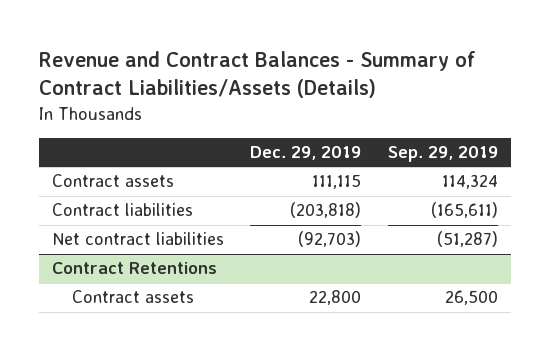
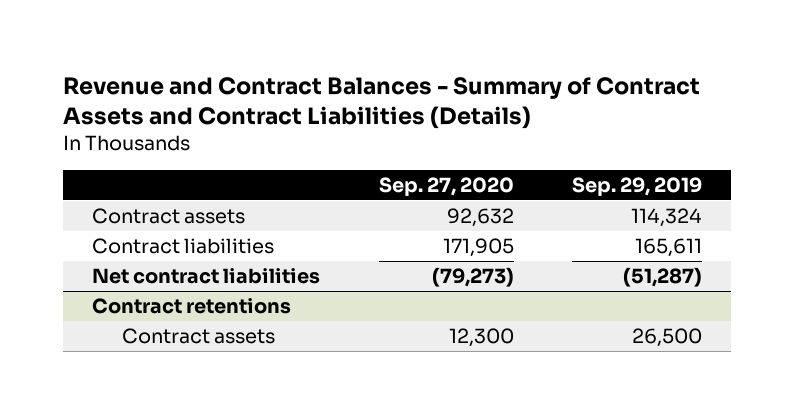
[39,51,477,99] Revenue and Contract Balances - Summary of Contract Liabilities/Assets (Details) -> [63,76,701,129] Revenue and Contract Balances - Summary of Contract Assets and Contract Liabilities (Details)
[250,146,362,161] Dec. 29, 2019 -> none
none -> [378,176,514,196] Sep. 27, 2020
[430,202,498,219] (165,611) -> [635,238,703,258] 165,611
[52,262,218,275] Contract Retentions -> [92,298,292,315] Contract retentions

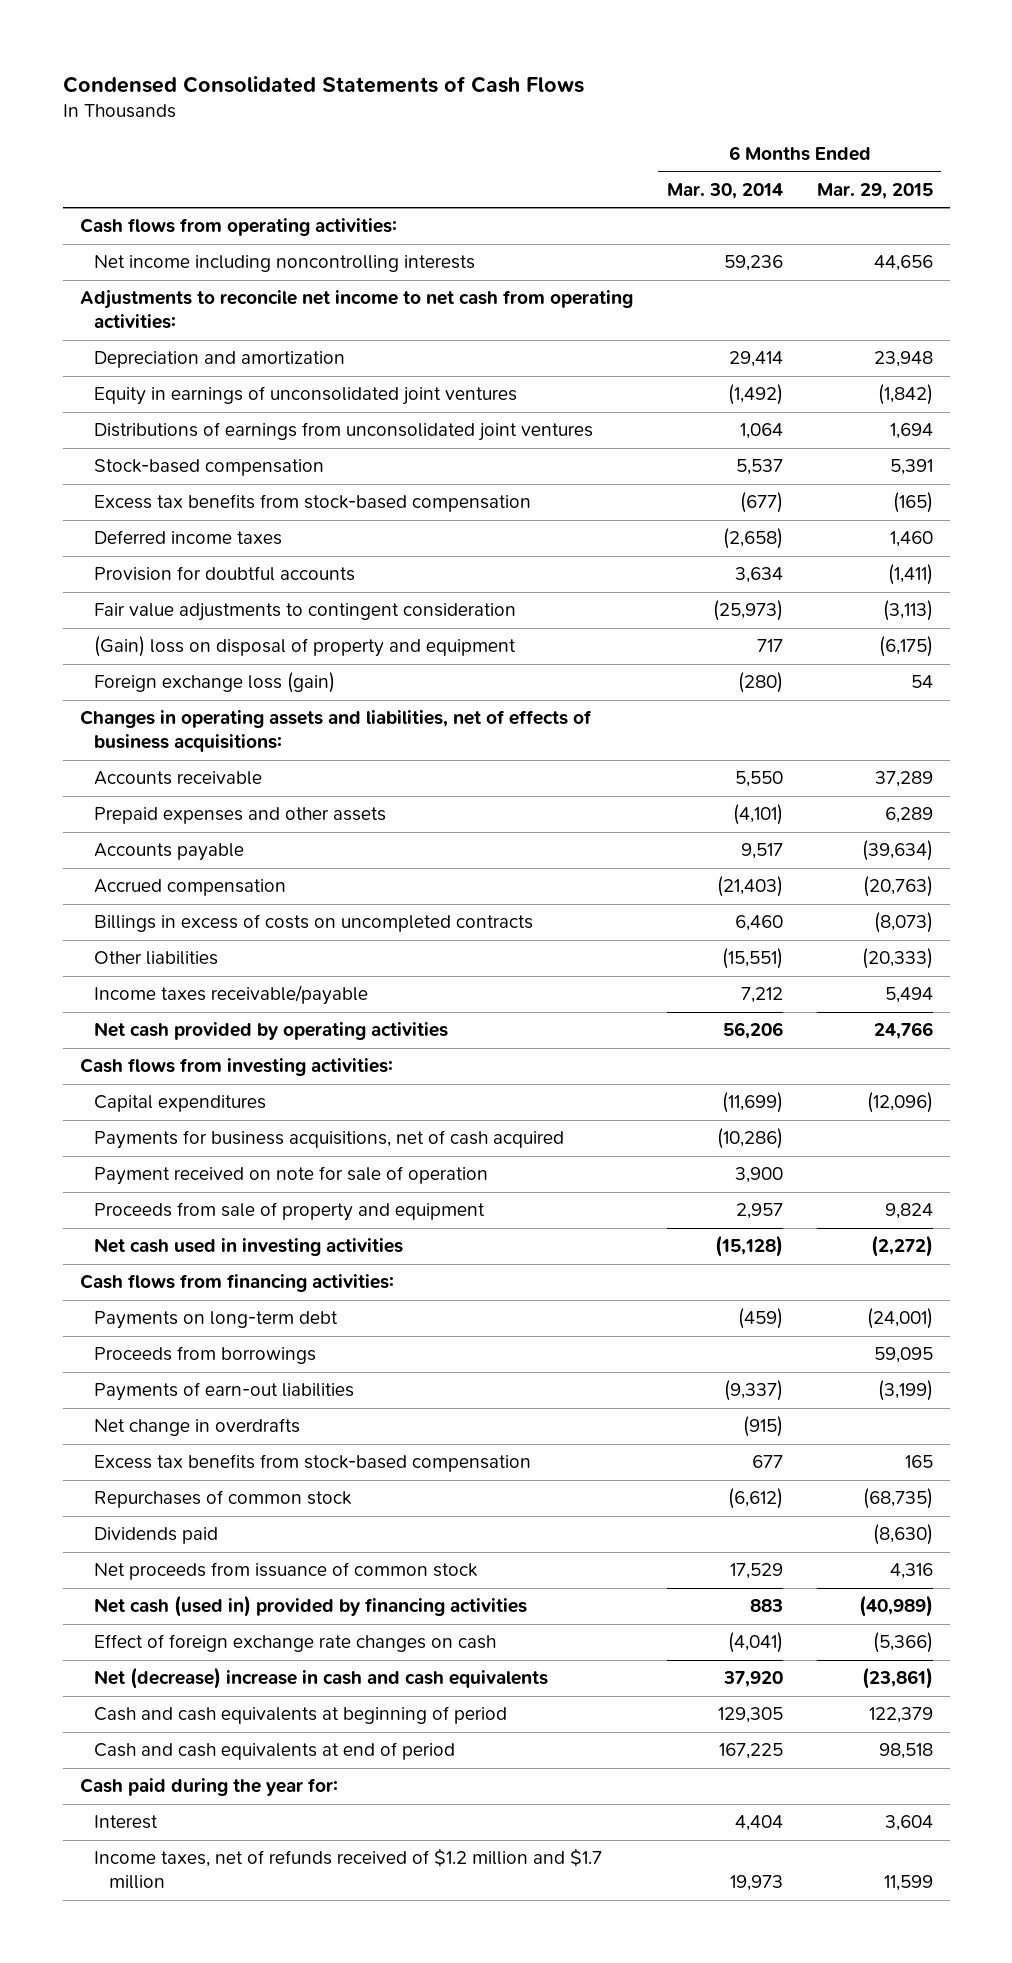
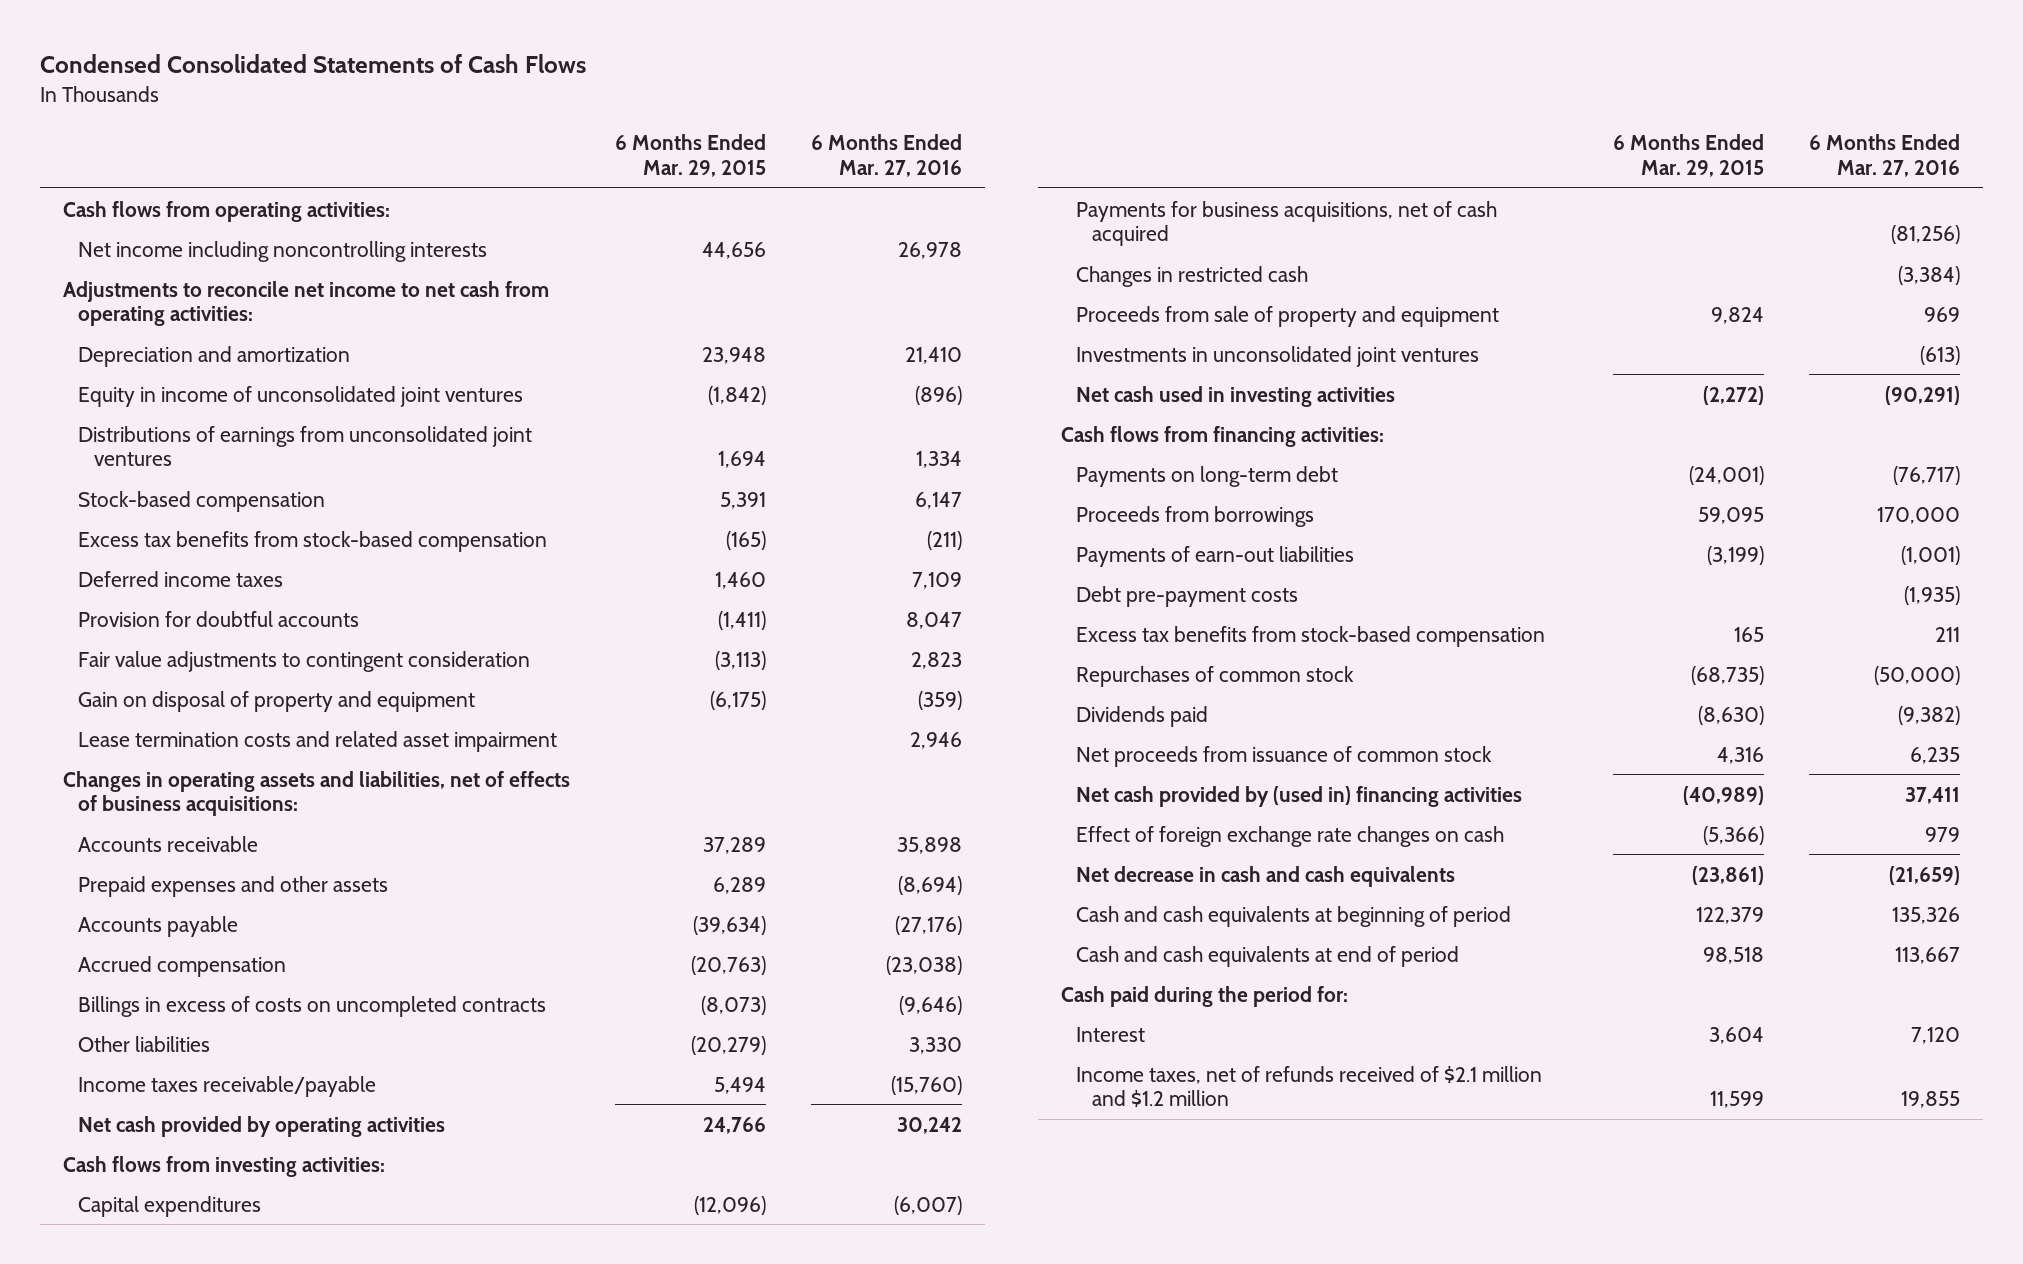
[666,182,783,199] Mar. 30, 2014 -> none
none -> [811,134,963,178] 6 Months Ended Mar. 27, 2016
[94,386,518,406] Equity in earnings of unconsolidated joint ventures -> [78,385,524,407] Equity in income of unconsolidated joint ventures
[94,672,336,694] Foreign exchange loss (gain) -> none
[94,636,517,658] (Gain) loss on disposal of property and equipment -> [78,690,476,712] Gain on disposal of property and equipment
none -> [78,730,558,752] Lease termination costs and related asset impairment
[861,948,933,970] (20,333) -> [691,1035,767,1055] (20,279)
[94,1166,489,1186] Payment received on note for sale of operation -> none
none -> [1076,265,1309,287] Changes in restricted cash
none -> [1076,345,1480,367] Investments in unconsolidated joint ventures
[94,1418,301,1437] Net change in overdrafts -> none
none -> [1076,585,1299,607] Debt pre-payment costs
[94,1595,528,1618] Net cash (used in) provided by financing activities -> [1076,785,1523,807] Net cash provided by (used in) financing activities
[94,1667,549,1690] Net (decrease) increase in cash and cash equivalents -> [1076,865,1456,887] Net decrease in cash and cash equivalents
[79,1778,338,1797] Cash paid during the year for: -> [1060,985,1348,1007] Cash paid during the period for:
[94,1848,603,1890] Income taxes, net of refunds received of $1.2 million and $1.7 million -> [1076,1065,1543,1108] Income taxes, net of refunds received of $2.1 million and $1.2 million

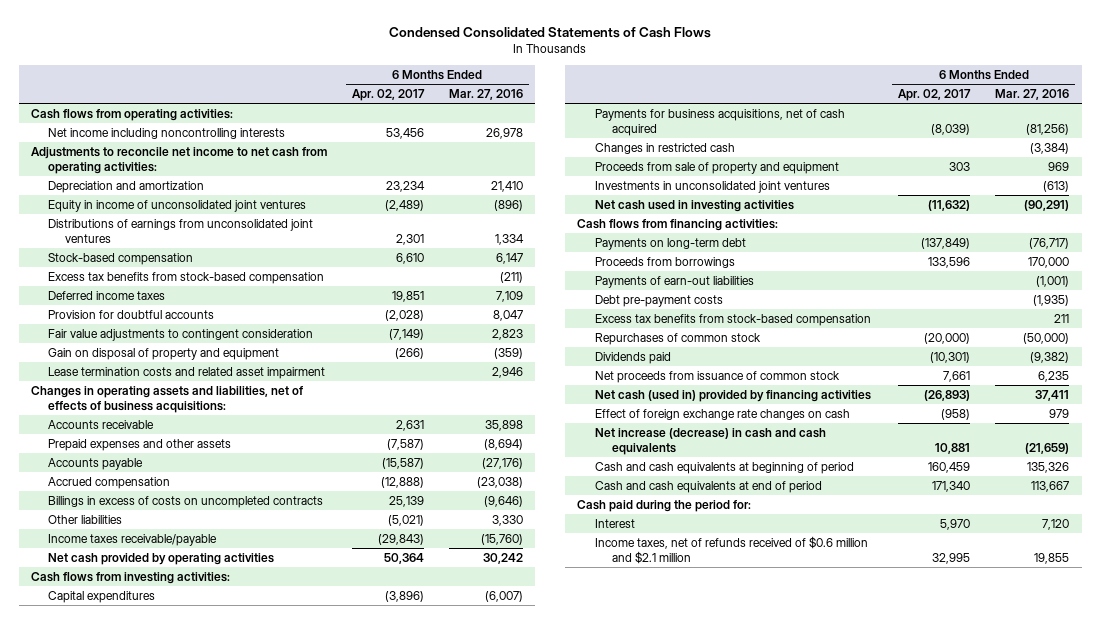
[615,134,767,178] 6 Months Ended Mar. 29, 2015 -> none
none -> [351,89,425,102] Apr. 02, 2017
[1076,785,1523,807] Net cash provided by (used in) financing activities -> [594,390,871,403] Net cash (used in) provided by financing activities
[1076,865,1456,887] Net decrease in cash and cash equivalents -> [594,428,826,455] Net increase (decrease) in cash and cash equivalents
[1076,1065,1543,1108] Income taxes, net of refunds received of $2.1 million and $1.2 million -> [594,536,868,564] Income taxes, net of refunds received of $0.6 million and $2.1 million

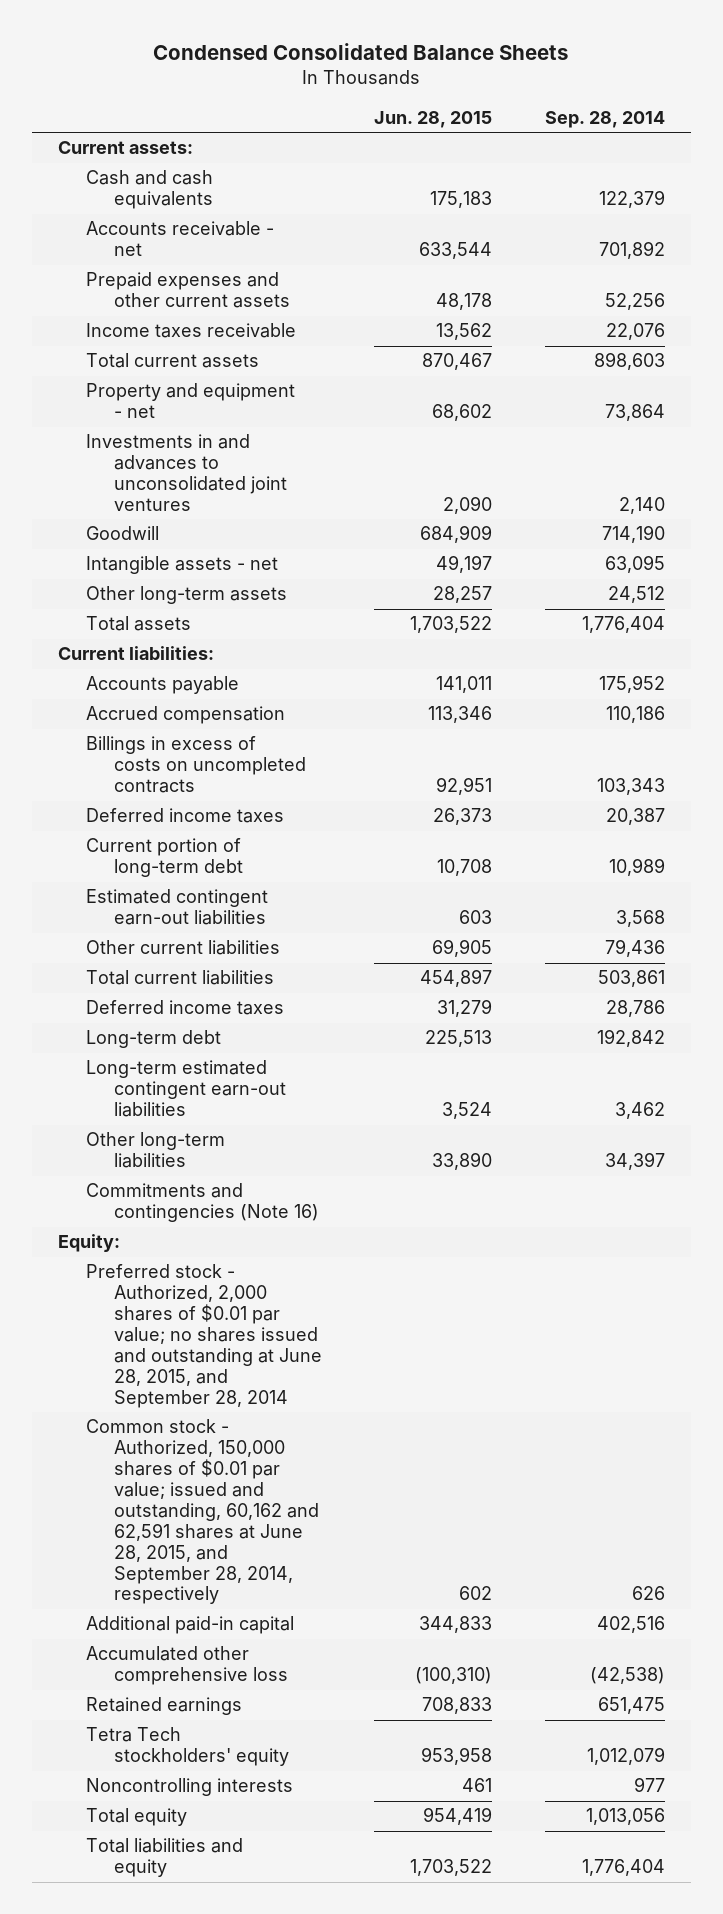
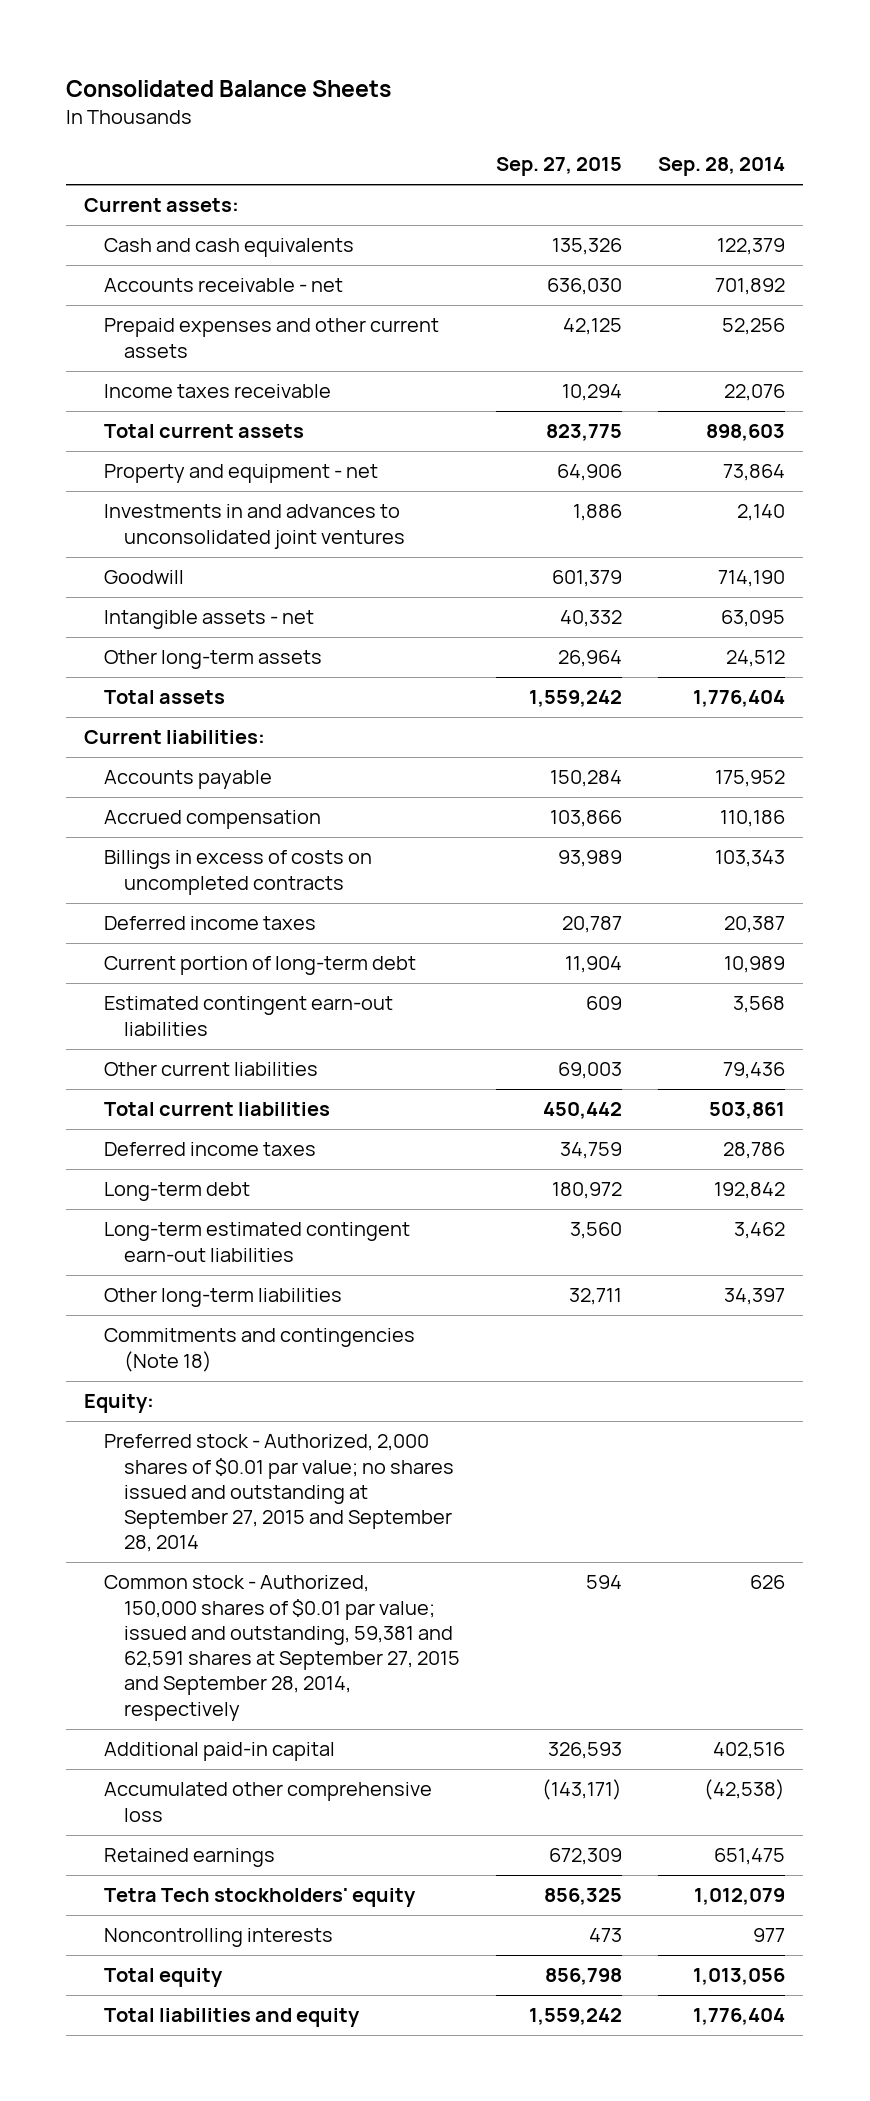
[153,42,569,60] Condensed Consolidated Balance Sheets -> [66,80,392,98] Consolidated Balance Sheets
[374,110,493,128] Jun. 28, 2015 -> none
none -> [496,157,623,177] Sep. 27, 2015
[86,1183,319,1223] Commitments and contingencies (Note 16) -> [104,1328,416,1372] Commitments and contingencies (Note 18)
[86,1264,322,1408] Preferred stock - Authorized, 2,000 shares of $0.01 par value; no shares issued and outstanding at June 28, 2015, and September 28, 2014 -> [104,1434,454,1553] Preferred stock - Authorized, 2,000 shares of $0.01 par value; no shares issued and outstanding at September 27, 2015 and September 28, 2014
[86,1419,319,1605] Common stock - Authorized, 150,000 shares of $0.01 par value; issued and outstanding, 60,162 and 62,591 shares at June 28, 2015, and September 28, 2014, respectively -> [104,1575,460,1721] Common stock - Authorized, 150,000 shares of $0.01 par value; issued and outstanding, 59,381 and 62,591 shares at September 27, 2015 and September 28, 2014, respectively

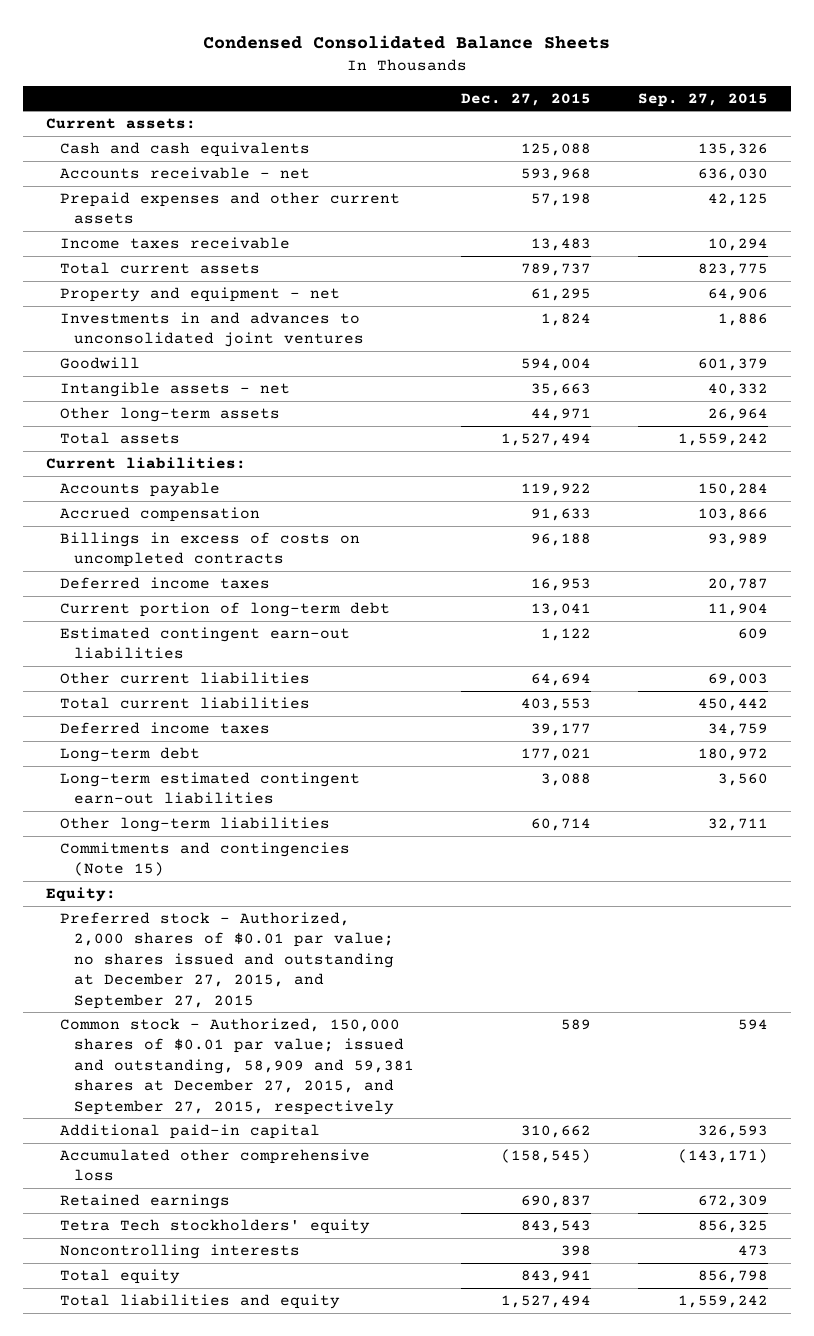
[66,80,392,98] Consolidated Balance Sheets -> [202,34,610,49] Condensed Consolidated Balance Sheets
[658,157,786,177] Sep. 28, 2014 -> none
none -> [460,92,591,106] Dec. 27, 2015
[104,1328,416,1372] Commitments and contingencies (Note 18) -> [59,841,350,877] Commitments and contingencies (Note 15)
[104,1434,454,1553] Preferred stock - Authorized, 2,000 shares of $0.01 par value; no shares issued and outstanding at September 27, 2015 and September 28, 2014 -> [59,911,394,1009] Preferred stock - Authorized, 2,000 shares of $0.01 par value; no shares issued and outstanding at December 27, 2015, and September 27, 2015
[104,1575,460,1721] Common stock - Authorized, 150,000 shares of $0.01 par value; issued and outstanding, 59,381 and 62,591 shares at September 27, 2015 and September 28, 2014, respectively -> [59,1017,414,1115] Common stock - Authorized, 150,000 shares of $0.01 par value; issued and outstanding, 58,909 and 59,381 shares at December 27, 2015, and September 27, 2015, respectively

